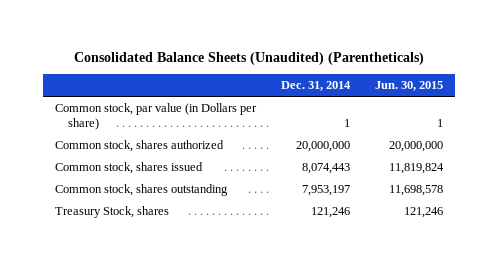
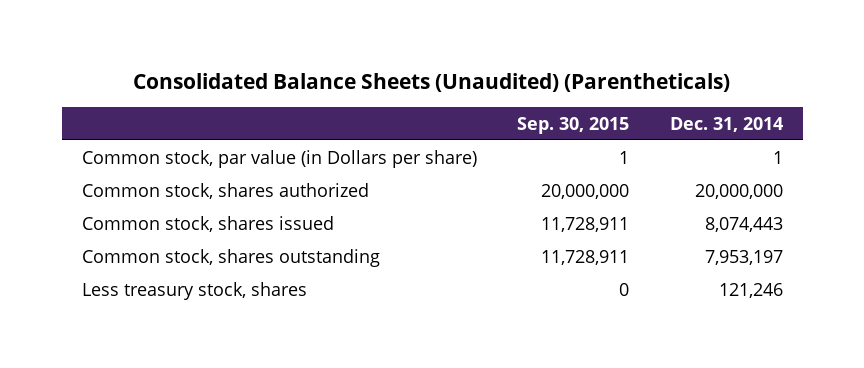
[374,81,443,92] Jun. 30, 2015 -> none
none -> [517,116,630,134] Sep. 30, 2015
[55,205,170,218] Treasury Stock, shares -> [81,281,307,300] Less treasury stock, shares

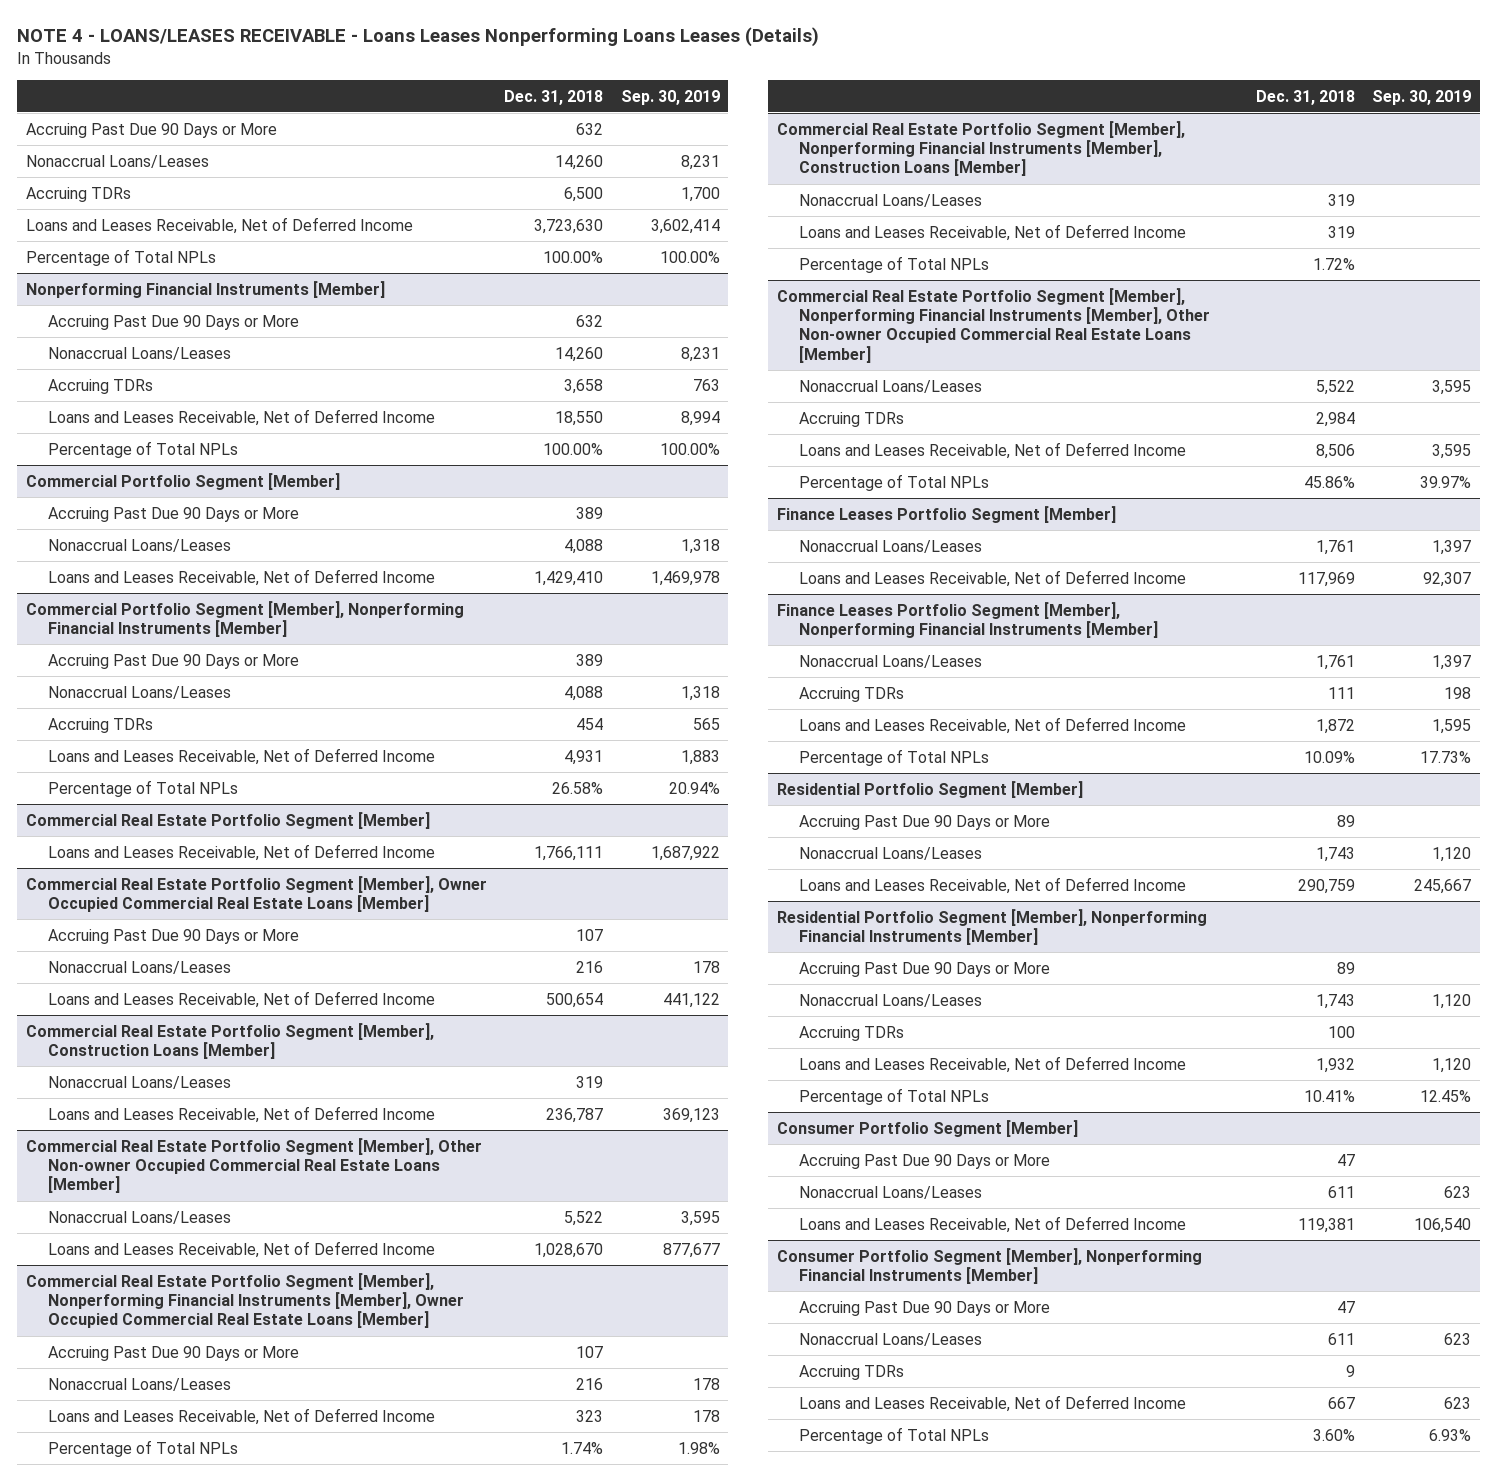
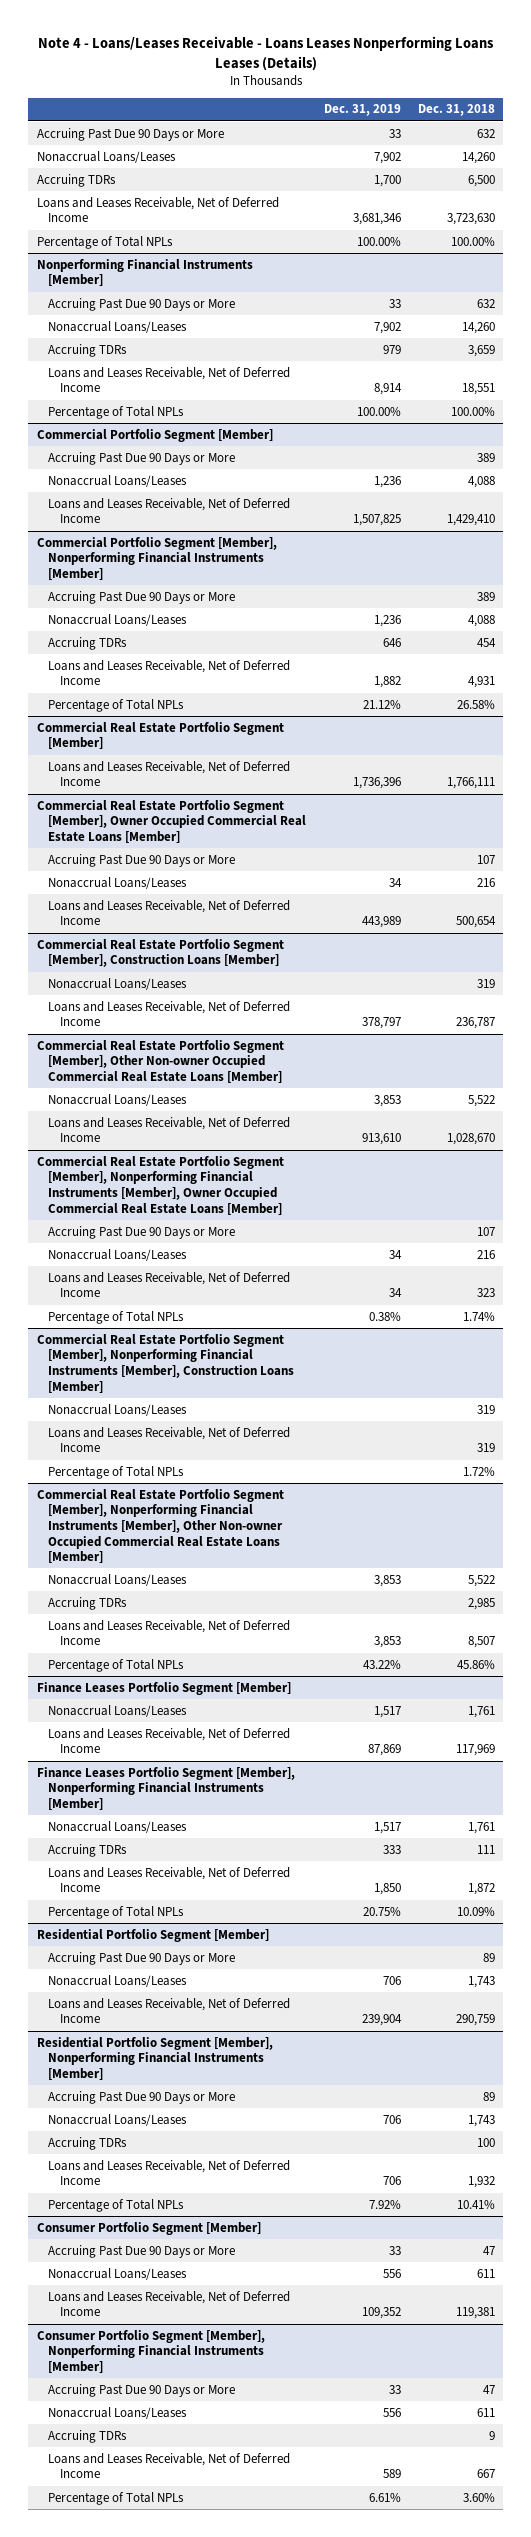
[17,27,820,48] NOTE 4 - LOANS/LEASES RECEIVABLE - Loans Leases Nonperforming Loans Leases (Details) -> [37,35,494,71] Note 4 - Loans/Leases Receivable - Loans Leases Nonperforming Loans Leases (Details)
[620,89,720,105] Sep. 30, 2019 -> none
none -> [323,104,401,117] Dec. 31, 2019
[564,378,604,394] 3,658 -> [467,344,495,357] 3,659
[555,410,604,426] 18,550 -> [461,383,495,396] 18,551
[1315,411,1355,427] 2,984 -> [467,1597,495,1610] 2,985
[1315,443,1355,459] 8,506 -> [467,1636,495,1649] 8,507

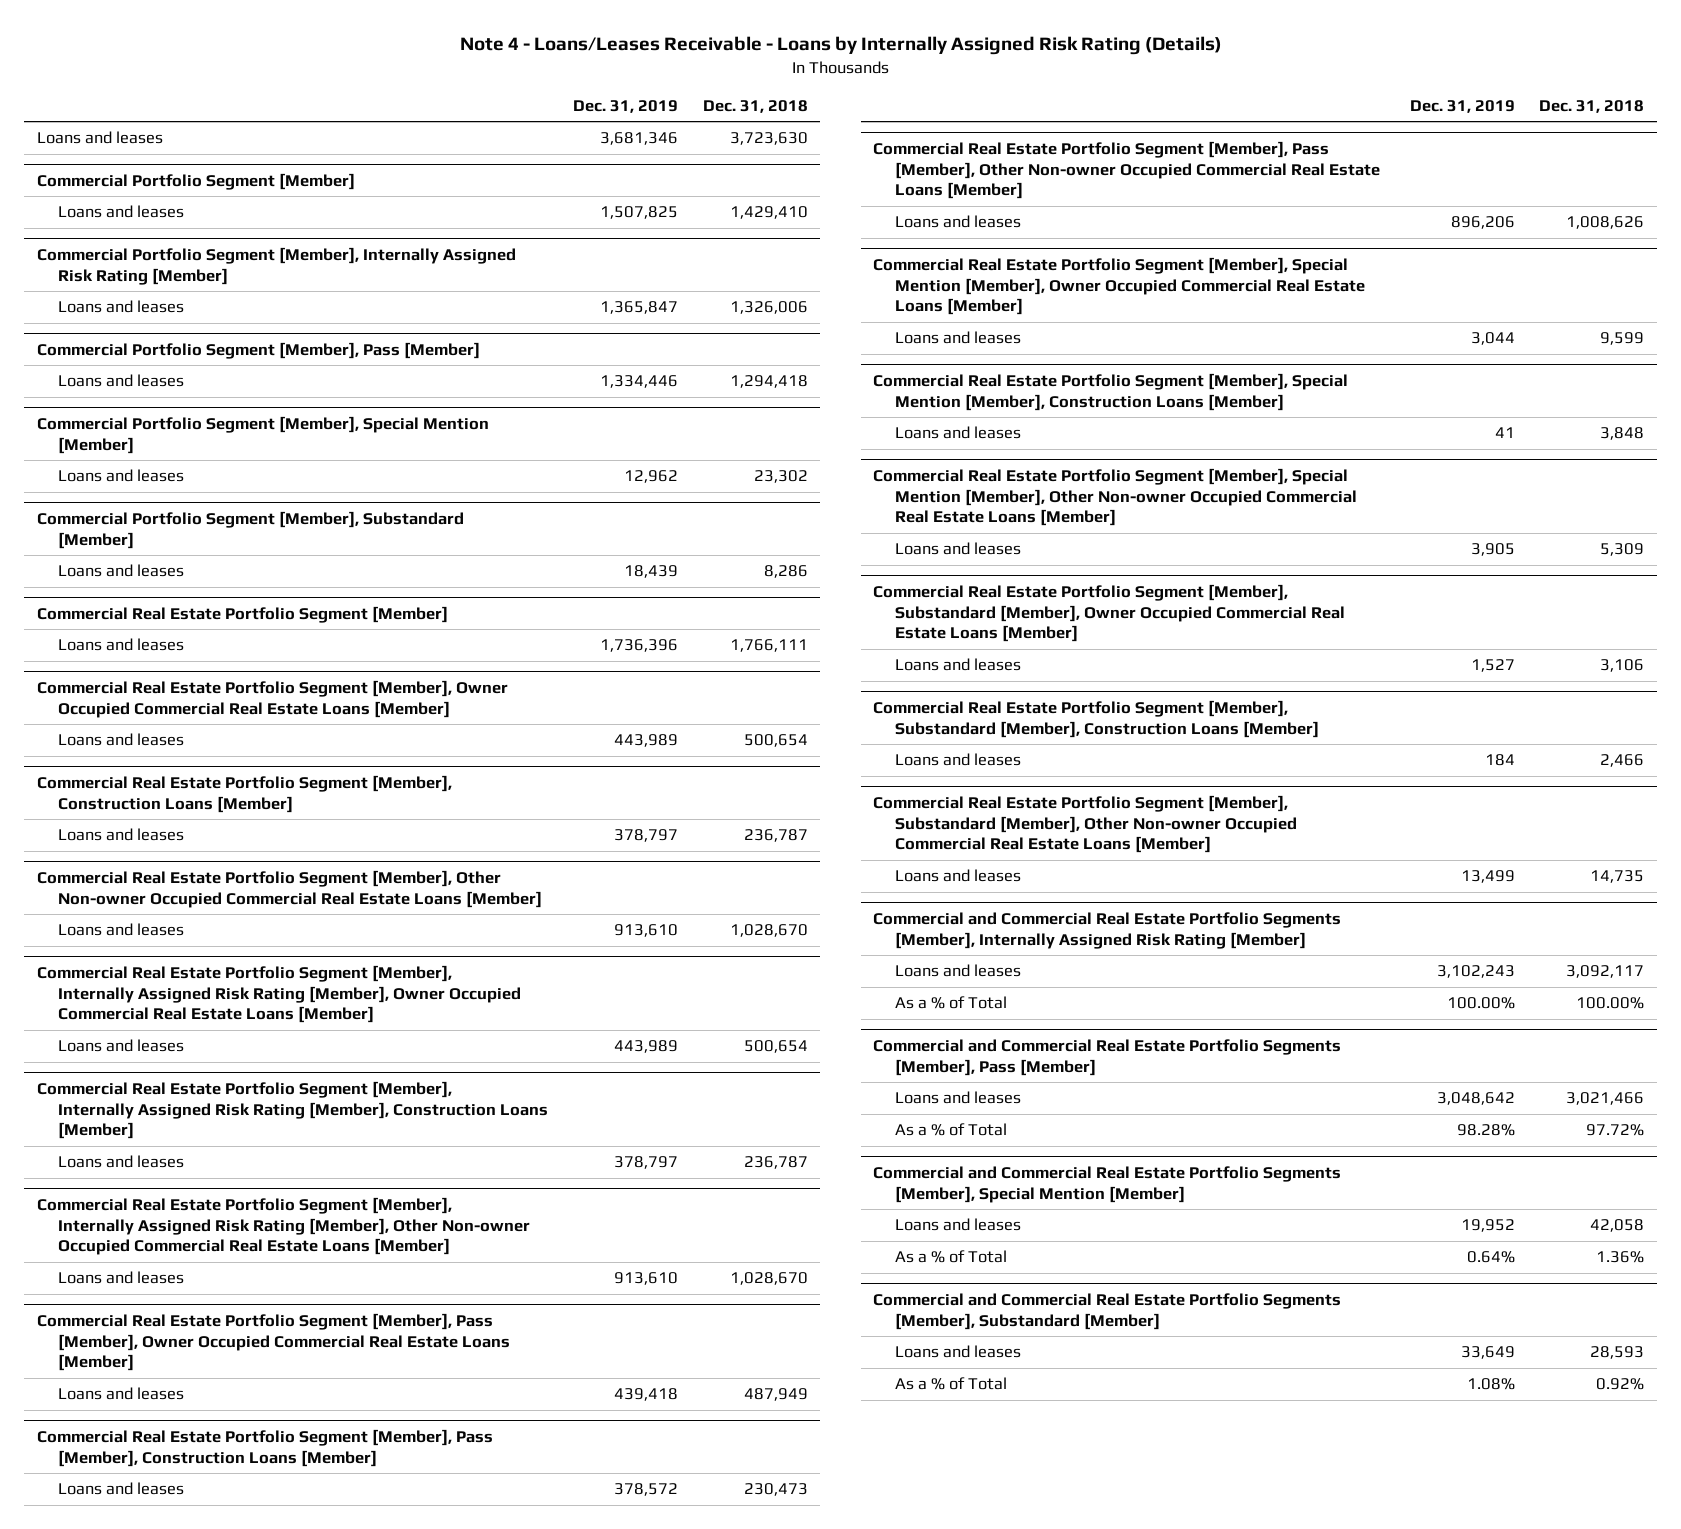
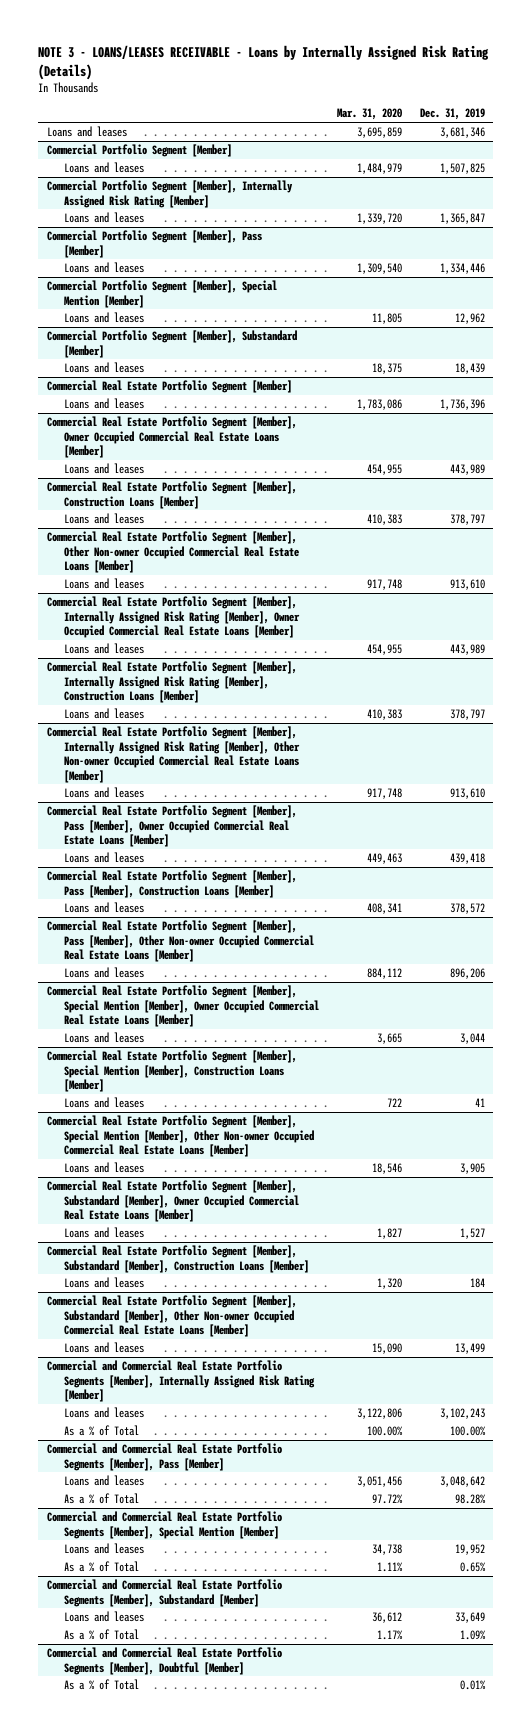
[459,36,1222,56] Note 4 - Loans/Leases Receivable - Loans by Internally Assigned Risk Rating (Details) -> [38,44,490,80] NOTE 3 - LOANS/LEASES RECEIVABLE - Loans by Internally Assigned Risk Rating (Details)
[702,99,808,113] Dec. 31, 2018 -> none
none -> [336,108,402,121] Mar. 31, 2020
[1466,1251,1515,1264] 0.64% -> [459,1562,486,1573] 0.65%
[1466,1378,1515,1391] 1.08% -> [459,1630,486,1641] 1.09%
none -> [46,1647,282,1675] Commercial and Commercial Real Estate Portfolio Segments [Member], Doubtful [Member]
none -> [64,1679,140,1691] As a % of Total

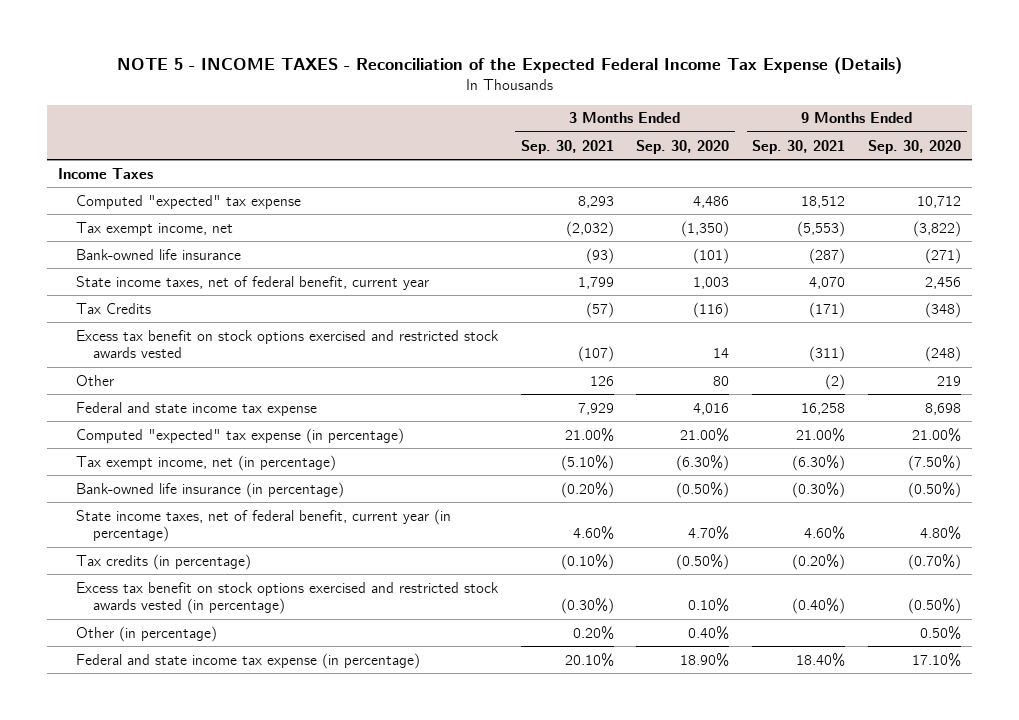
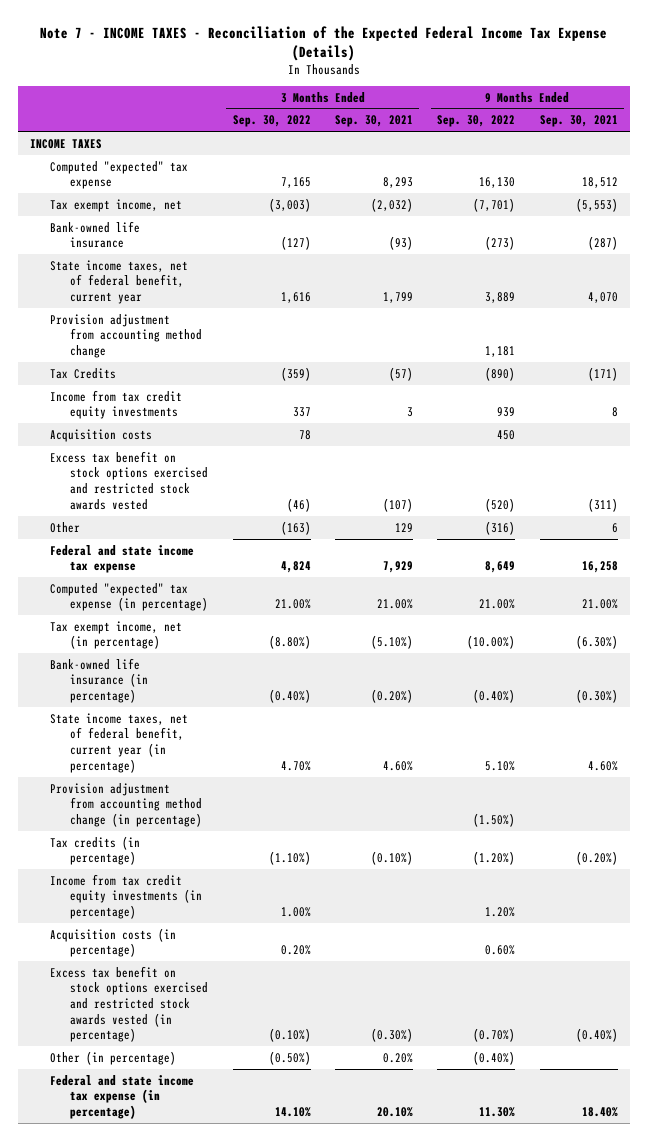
[116,56,902,74] NOTE 5 - INCOME TAXES - Reconciliation of the Expected Federal Income Tax Expense (Details) -> [40,25,608,61] Note 7 - INCOME TAXES - Reconciliation of the Expected Federal Income Tax Expense (Details)
[636,139,730,154] Sep. 30, 2020 -> none
[867,139,961,154] Sep. 30, 2020 -> none
none -> [232,115,311,128] Sep. 30, 2022
none -> [437,115,516,128] Sep. 30, 2022
[58,167,154,179] Income Taxes -> [30,138,103,149] INCOME TAXES
none -> [50,313,203,359] Provision adjustment from accounting method change
none -> [50,389,183,420] Income from tax credit equity investments
none -> [50,428,153,442] Acquisition costs
[589,375,614,386] 126 -> [394,522,413,532] 129
[825,373,846,390] (2) -> [611,522,618,533] 6
none -> [50,782,203,828] Provision adjustment from accounting method change (in percentage)
none -> [50,873,203,920] Income from tax credit equity investments (in percentage)
none -> [50,927,177,958] Acquisition costs (in percentage)

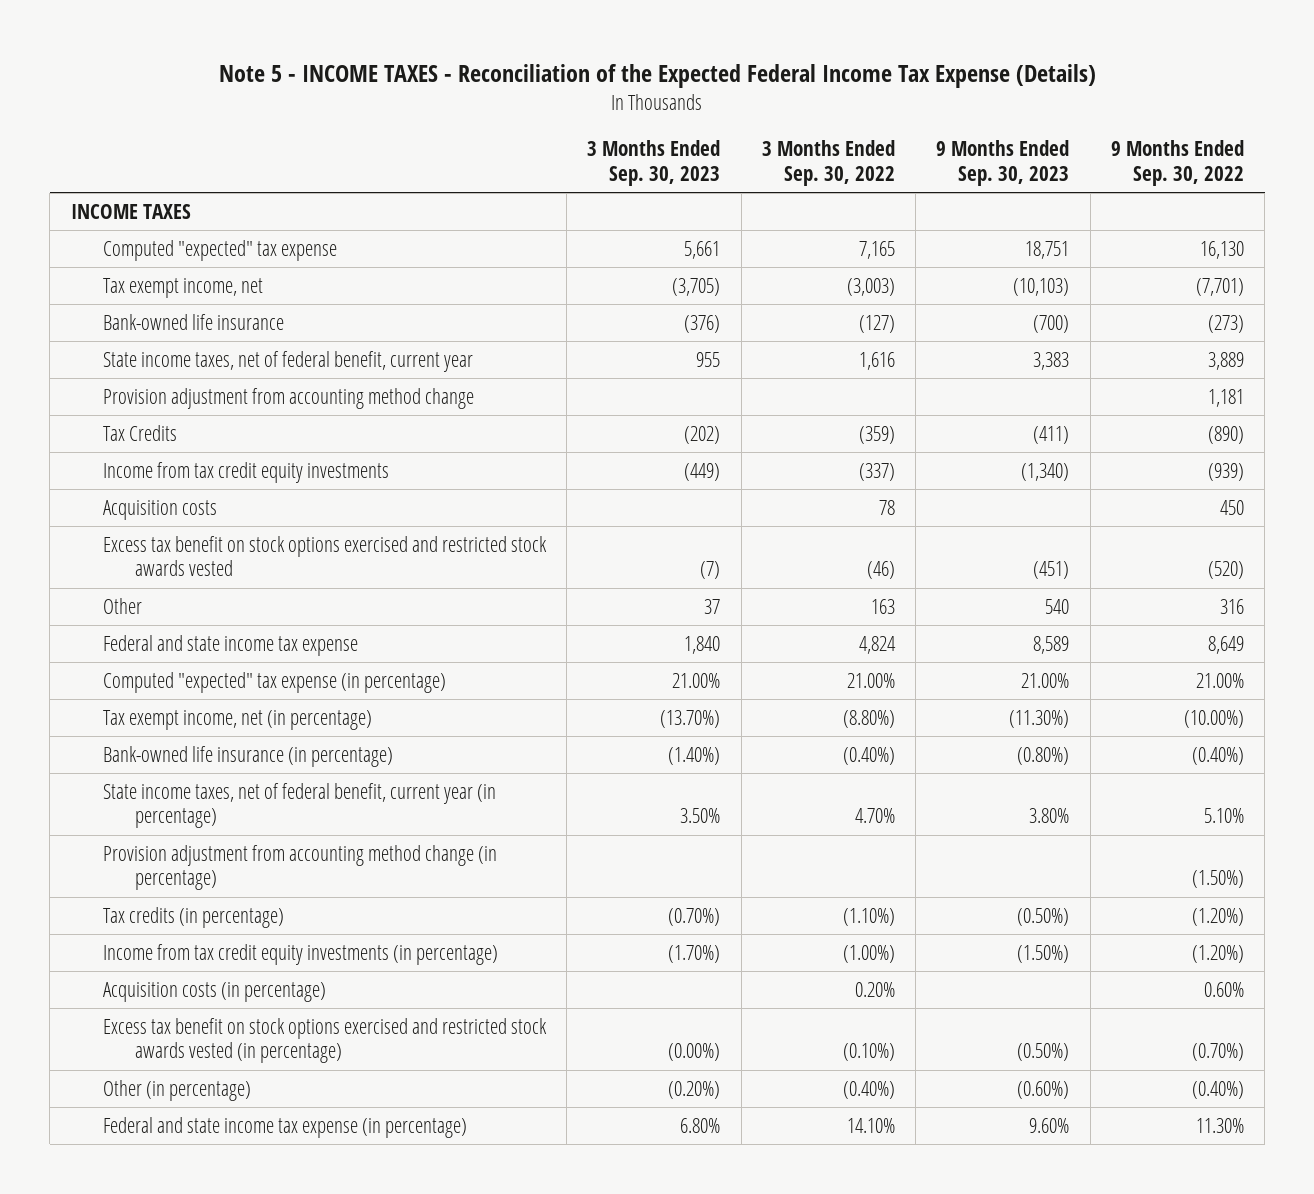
[40,25,608,61] Note 7 - INCOME TAXES - Reconciliation of the Expected Federal Income Tax Expense (Details) -> [219,63,1097,88] Note 5 - INCOME TAXES - Reconciliation of the Expected Federal Income Tax Expense (Details)
[334,115,413,128] Sep. 30, 2021 -> none
[539,115,618,128] Sep. 30, 2021 -> none
none -> [587,140,721,186] 3 Months Ended Sep. 30, 2023
none -> [936,140,1070,186] 9 Months Ended Sep. 30, 2023
[292,407,311,418] 337 -> [858,462,895,481] (337)
[497,407,516,418] 939 -> [1207,462,1244,481] (939)
[280,520,311,535] (163) -> [870,598,895,614] 163
[485,520,516,535] (316) -> [1219,598,1244,614] 316
[280,907,311,918] 1.00% -> [842,944,895,963] (1.00%)
[485,907,516,918] 1.20% -> [1191,944,1244,963] (1.20%)
[268,1050,311,1065] (0.50%) -> [842,1080,895,1099] (0.40%)

